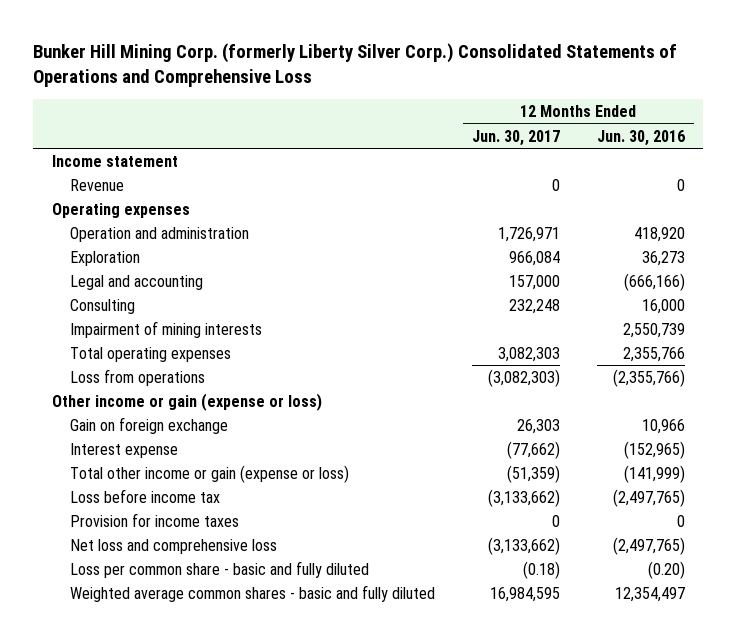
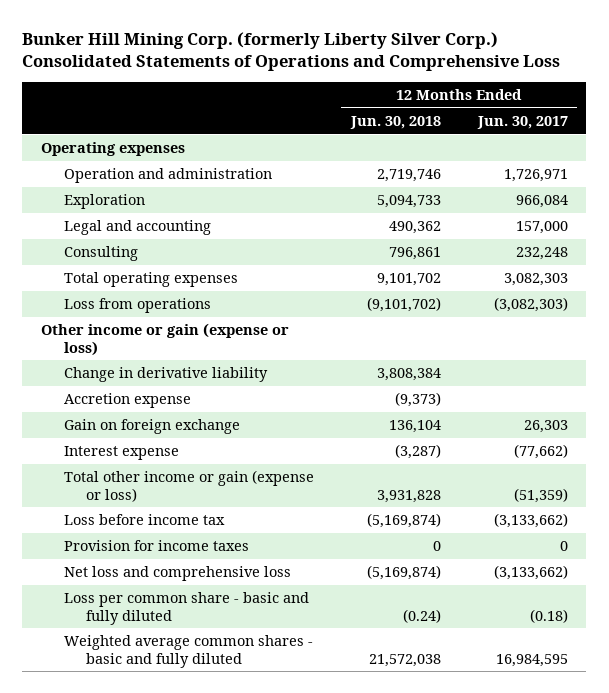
[596,129,685,146] Jun. 30, 2016 -> none
none -> [349,115,441,129] Jun. 30, 2018
[51,154,178,167] Income statement -> none
[69,178,124,191] Revenue -> none
[69,320,262,338] Impairment of mining interests -> none
none -> [63,367,268,383] Change in derivative liability
none -> [63,393,191,409] Accretion expense

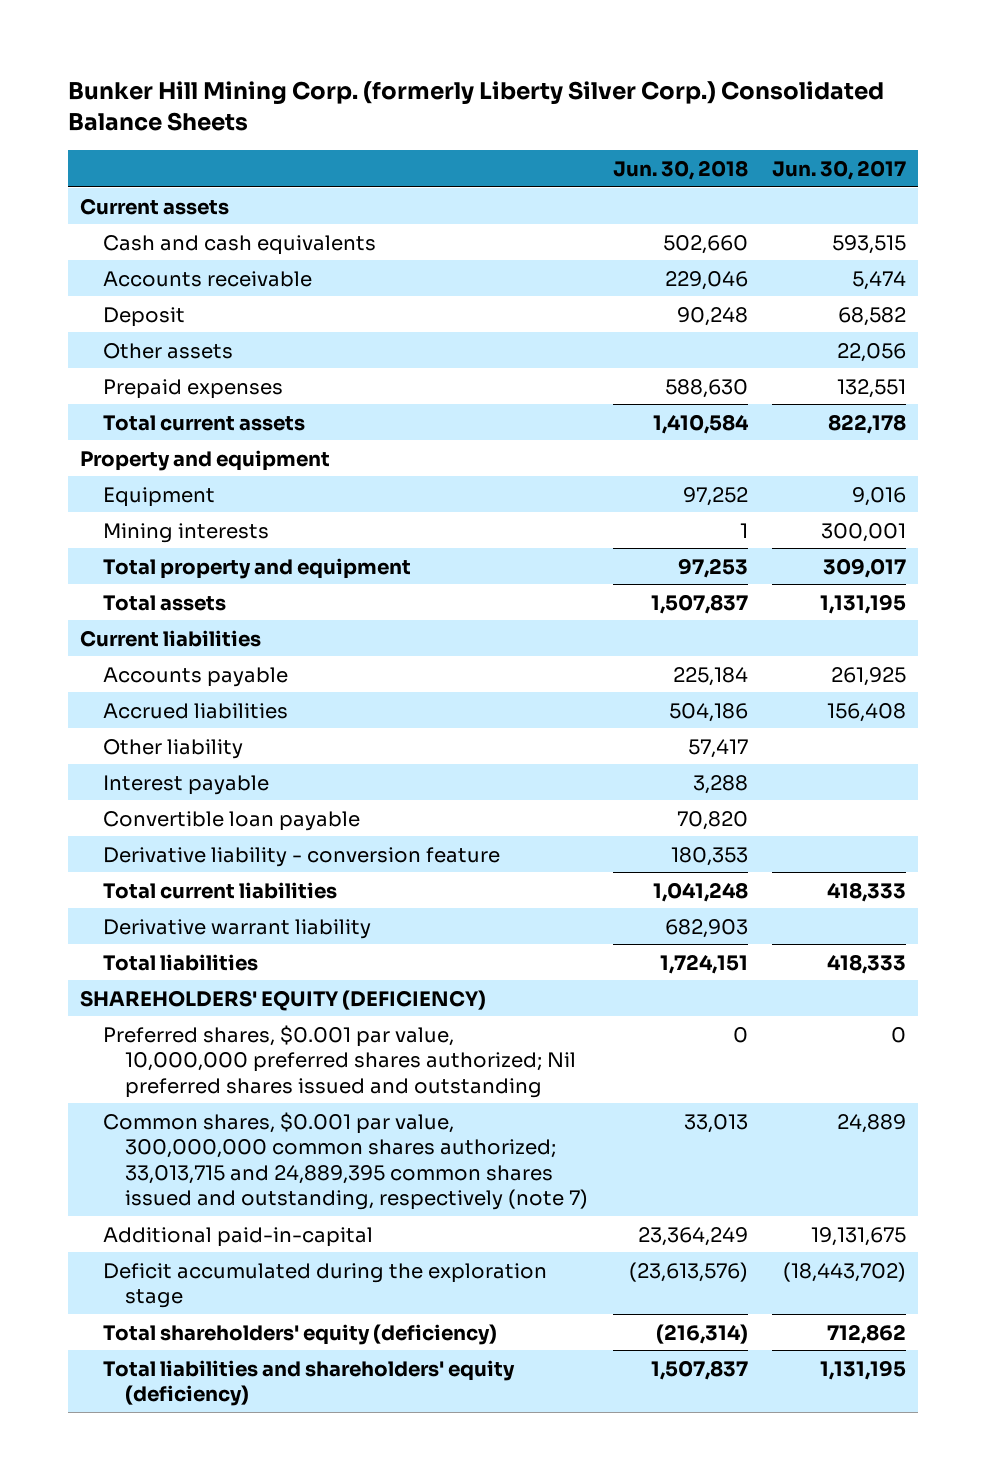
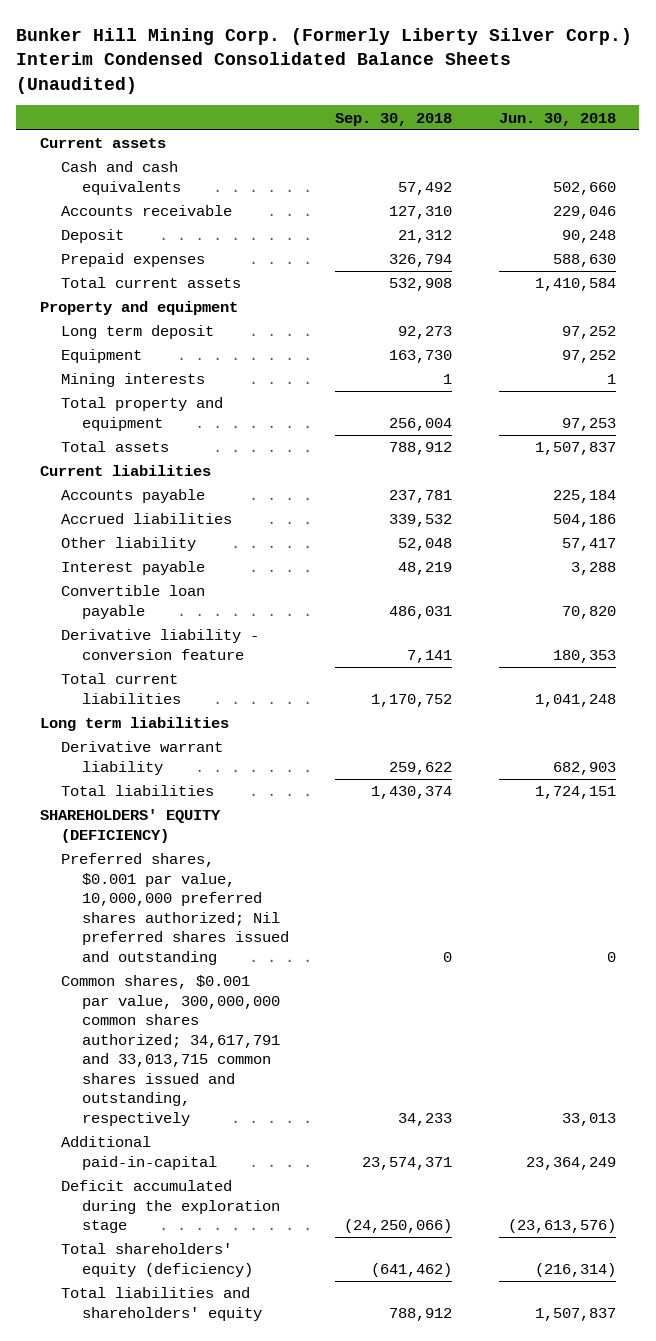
[67,81,884,132] Bunker Hill Mining Corp. (formerly Liberty Silver Corp.) Consolidated Balance Sheets -> [16,27,633,94] Bunker Hill Mining Corp. (Formerly Liberty Silver Corp.) Interim Condensed Consolidated Balance Sheets (Unaudited)
[772,160,907,181] Jun. 30, 2017 -> none
none -> [335,112,453,126] Sep. 30, 2018
[102,342,233,359] Other assets -> none
none -> [60,325,214,340] Long term deposit
none -> [39,717,229,732] Long term liabilities
[102,1111,589,1210] Common shares, $0.001 par value, 300,000,000 common shares authorized; 33,013,715 and 24,889,395 common shares issued and outstanding, respectively (note 7) -> [60,975,280,1126] Common shares, $0.001 par value, 300,000,000 common shares authorized; 34,617,791 and 33,013,715 common shares issued and outstanding, respectively
[102,1359,515,1407] Total liabilities and shareholders' equity (deficiency) -> [60,1287,262,1321] Total liabilities and shareholders' equity

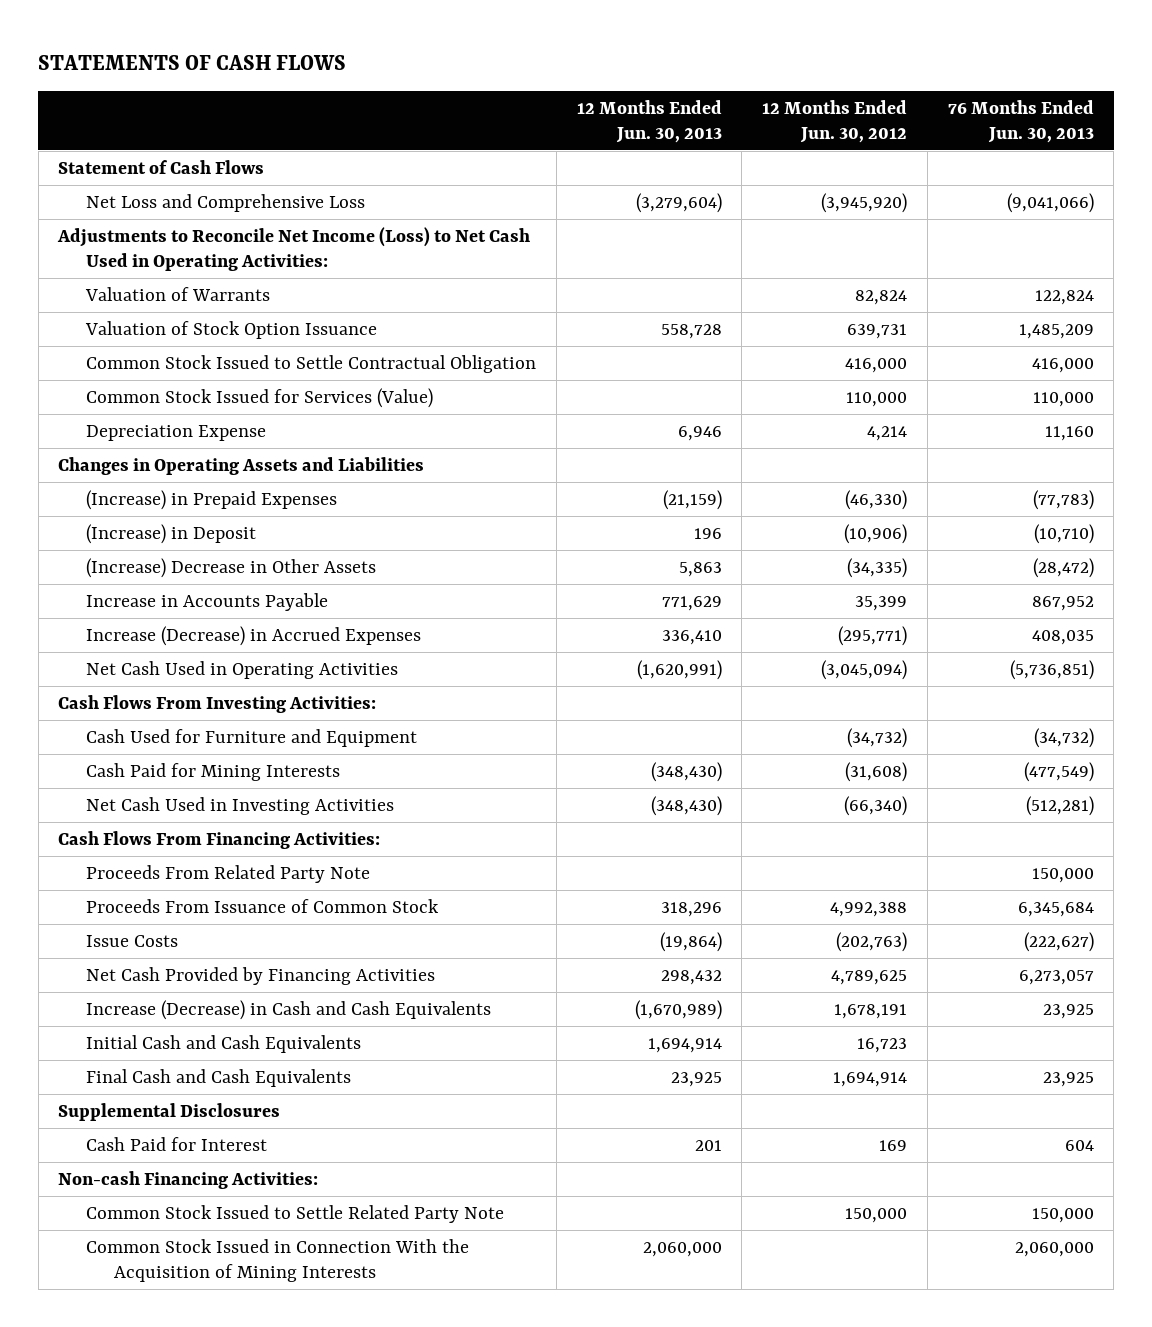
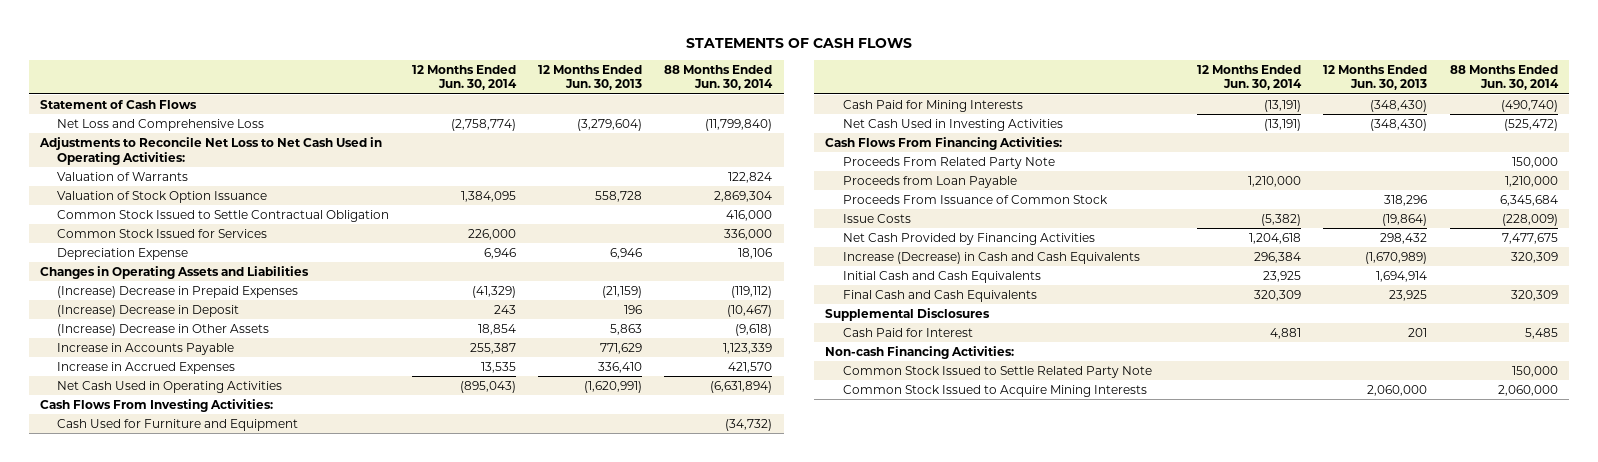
[762,99,908,143] 12 Months Ended Jun. 30, 2012 -> none
[947,99,1094,143] 76 Months Ended Jun. 30, 2013 -> none
none -> [411,64,517,91] 12 Months Ended Jun. 30, 2014
none -> [664,64,774,91] 88 Months Ended Jun. 30, 2014
[57,226,531,272] Adjustments to Reconcile Net Income (Loss) to Net Cash Used in Operating Activities: -> [38,136,382,165] Adjustments to Reconcile Net Loss to Net Cash Used in Operating Activities:
[86,387,434,408] Common Stock Issued for Services (Value) -> [57,228,268,238] Common Stock Issued for Services
[86,489,338,510] (Increase) in Prepaid Expenses -> [57,285,299,298] (Increase) Decrease in Prepaid Expenses
[86,523,257,544] (Increase) in Deposit -> [57,304,240,317] (Increase) Decrease in Deposit
[86,625,422,646] Increase (Decrease) in Accrued Expenses -> [57,361,236,374] Increase in Accrued Expenses
none -> [842,175,1017,188] Proceeds from Loan Payable
[86,1238,470,1283] Common Stock Issued in Connection With the Acquisition of Mining Interests -> [842,384,1147,397] Common Stock Issued to Acquire Mining Interests

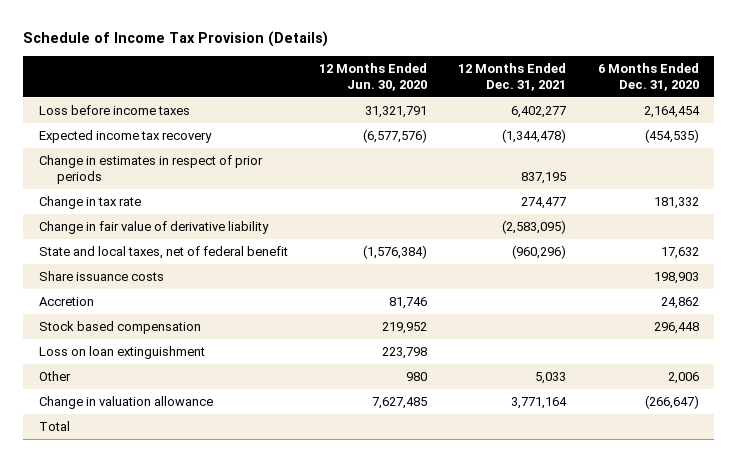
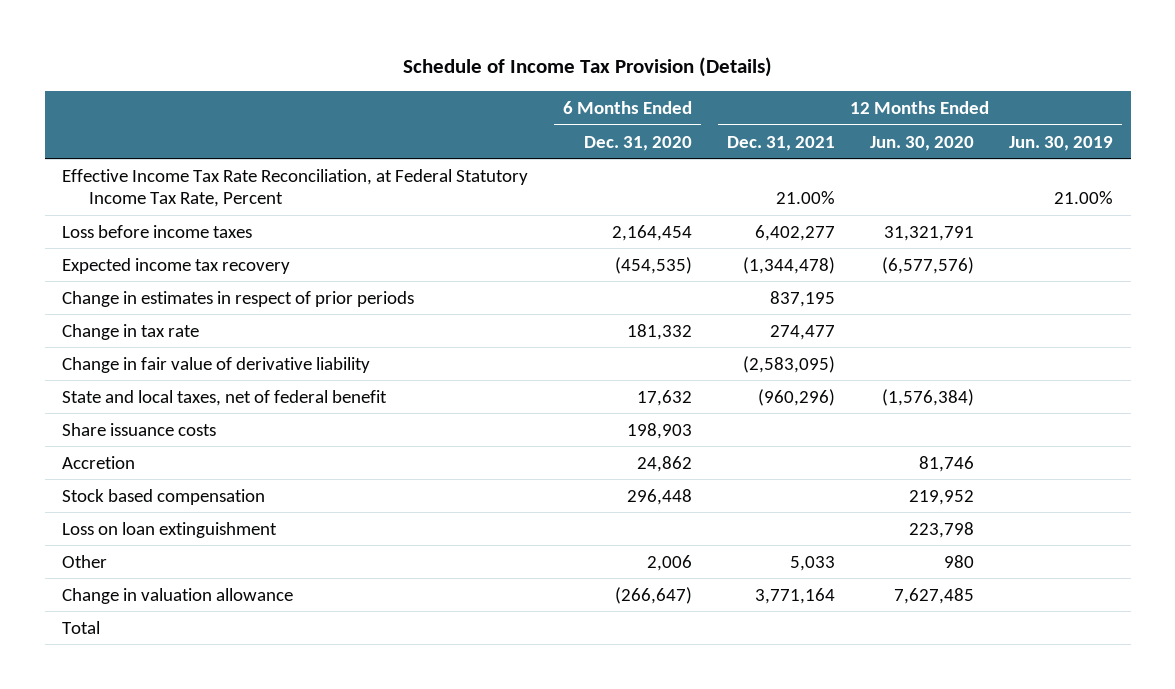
none -> [1009,135,1114,151] Jun. 30, 2019
none -> [62,168,529,207] Effective Income Tax Rate Reconciliation, at Federal Statutory Income Tax Rate, Percent

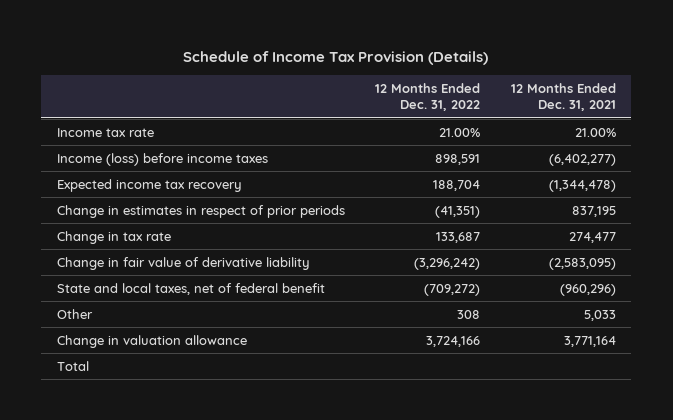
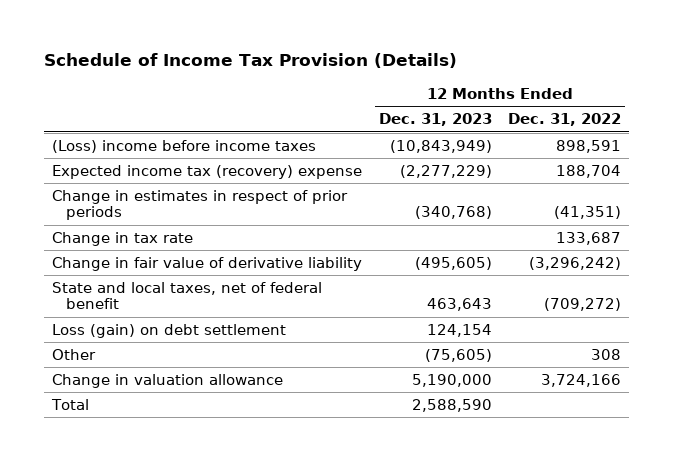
[510,82,616,112] 12 Months Ended Dec. 31, 2021 -> none
none -> [378,113,492,127] Dec. 31, 2023
[56,127,154,137] Income tax rate -> none
[56,152,268,166] Income (loss) before income taxes -> [52,139,317,153] (Loss) income before income taxes
[56,178,242,192] Expected income tax recovery -> [52,164,363,179] Expected income tax (recovery) expense
none -> [52,323,287,338] Loss (gain) on debt settlement

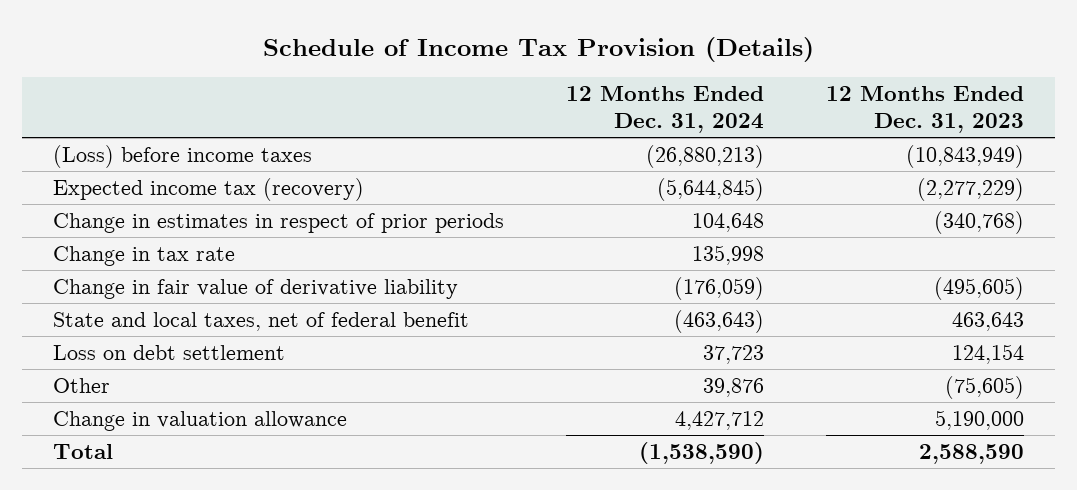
[508,113,622,127] Dec. 31, 2022 -> none
none -> [566,86,765,134] 12 Months Ended Dec. 31, 2024
[52,139,317,153] (Loss) income before income taxes -> [53,144,313,168] (Loss) before income taxes
[52,164,363,179] Expected income tax (recovery) expense -> [53,177,365,201] Expected income tax (recovery)
[52,323,287,338] Loss (gain) on debt settlement -> [53,344,286,360] Loss on debt settlement

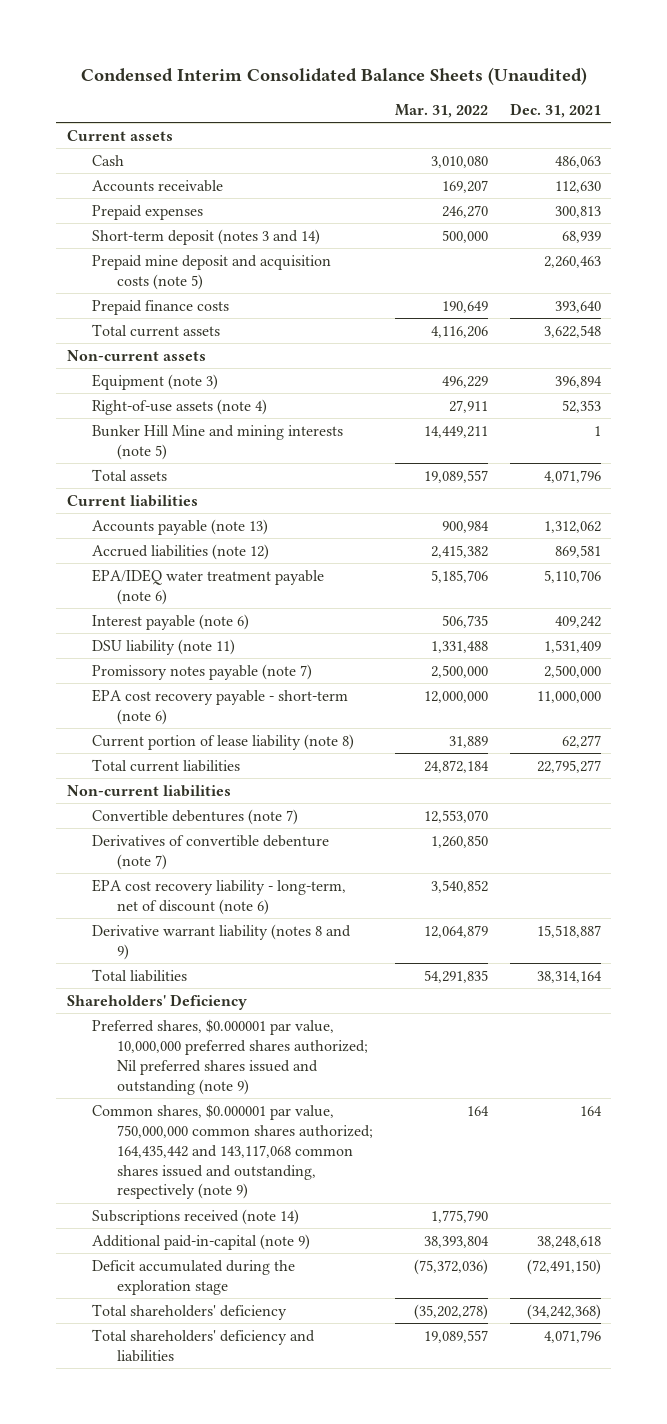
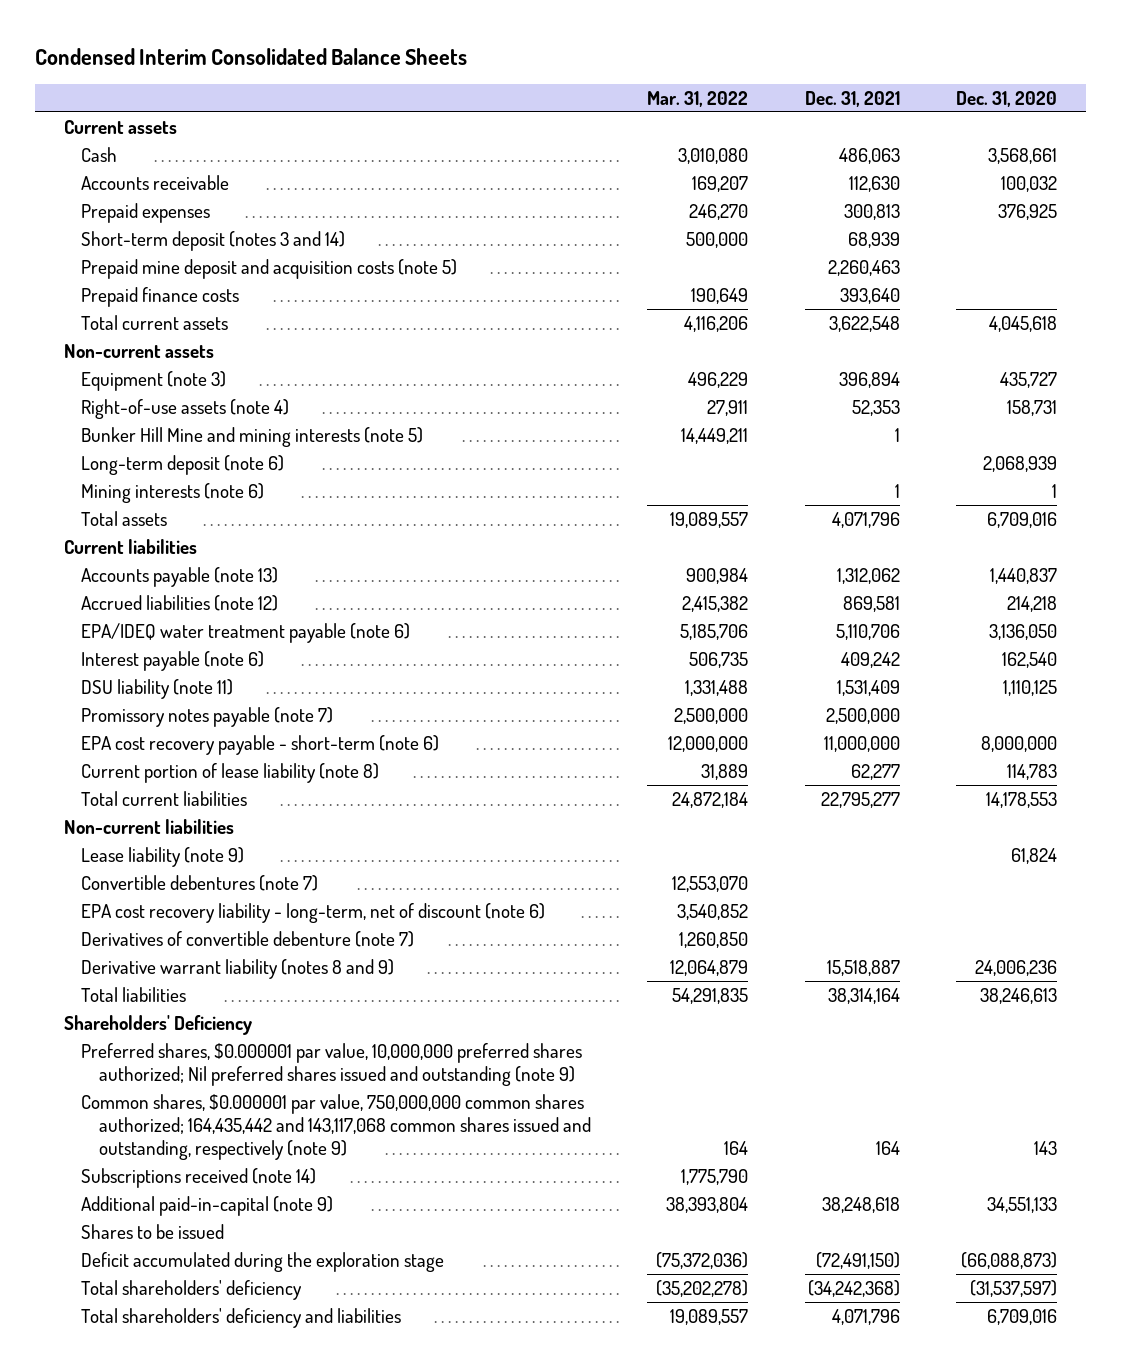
[80,66,587,85] Condensed Interim Consolidated Balance Sheets (Unaudited) -> [35,47,468,65] Condensed Interim Consolidated Balance Sheets
none -> [956,90,1058,107] Dec. 31, 2020
none -> [81,454,285,475] Long-term deposit (note 6)
none -> [81,482,265,503] Mining interests (note 6)
none -> [81,846,245,867] Lease liability (note 9)
[92,834,330,870] Derivatives of convertible debenture (note 7) -> [81,930,415,947] Derivatives of convertible debenture (note 7)
none -> [81,1223,225,1239] Shares to be issued

